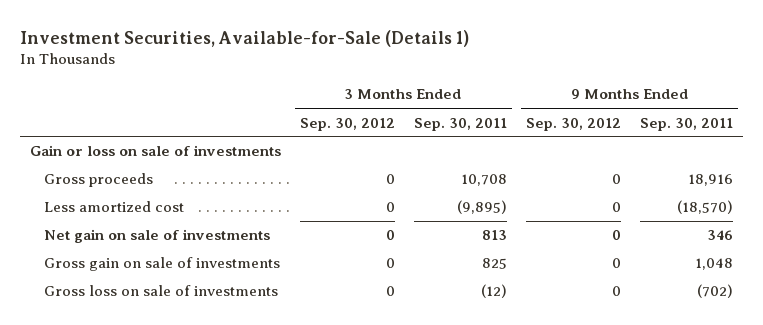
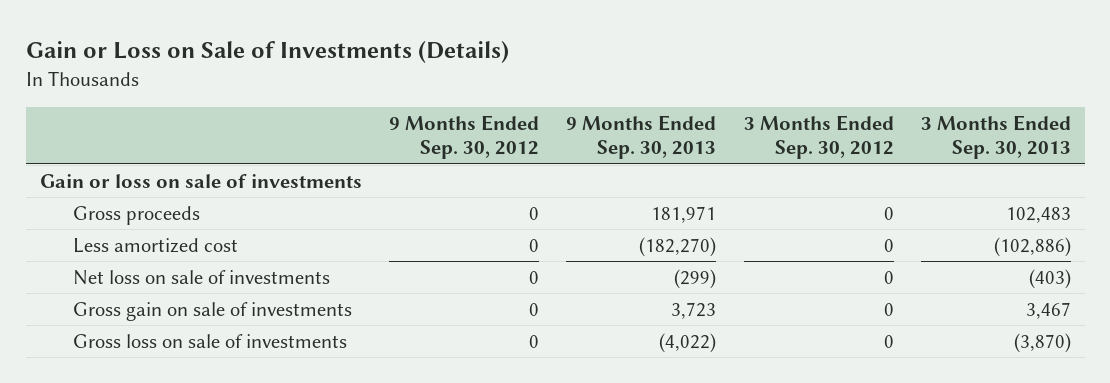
[20,29,470,47] Investment Securities, Available-for-Sale (Details 1) -> [25,41,509,64] Gain or Loss on Sale of Investments (Details)
[414,117,508,131] Sep. 30, 2011 -> none
[640,117,734,131] Sep. 30, 2011 -> none
none -> [566,114,717,160] 9 Months Ended Sep. 30, 2013
none -> [920,114,1071,160] 3 Months Ended Sep. 30, 2013
[44,229,271,244] Net gain on sale of investments -> [72,269,330,285] Net loss on sale of investments

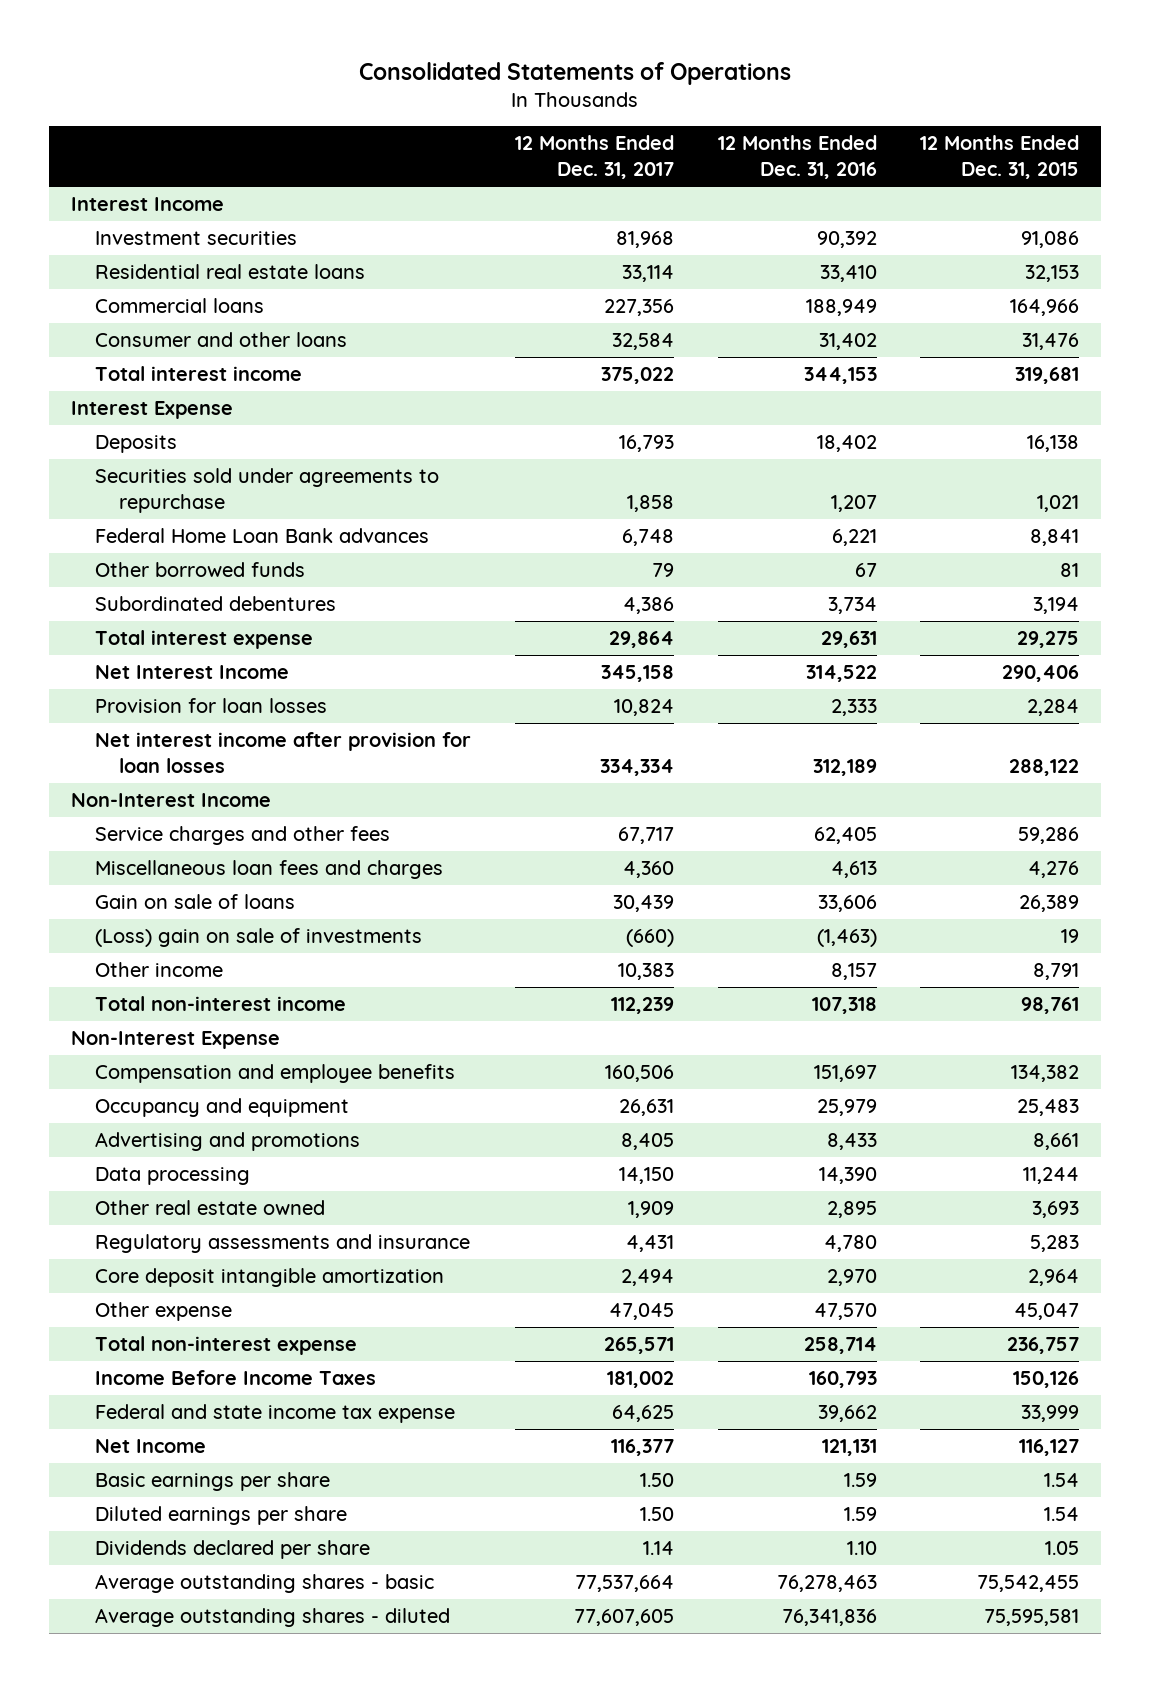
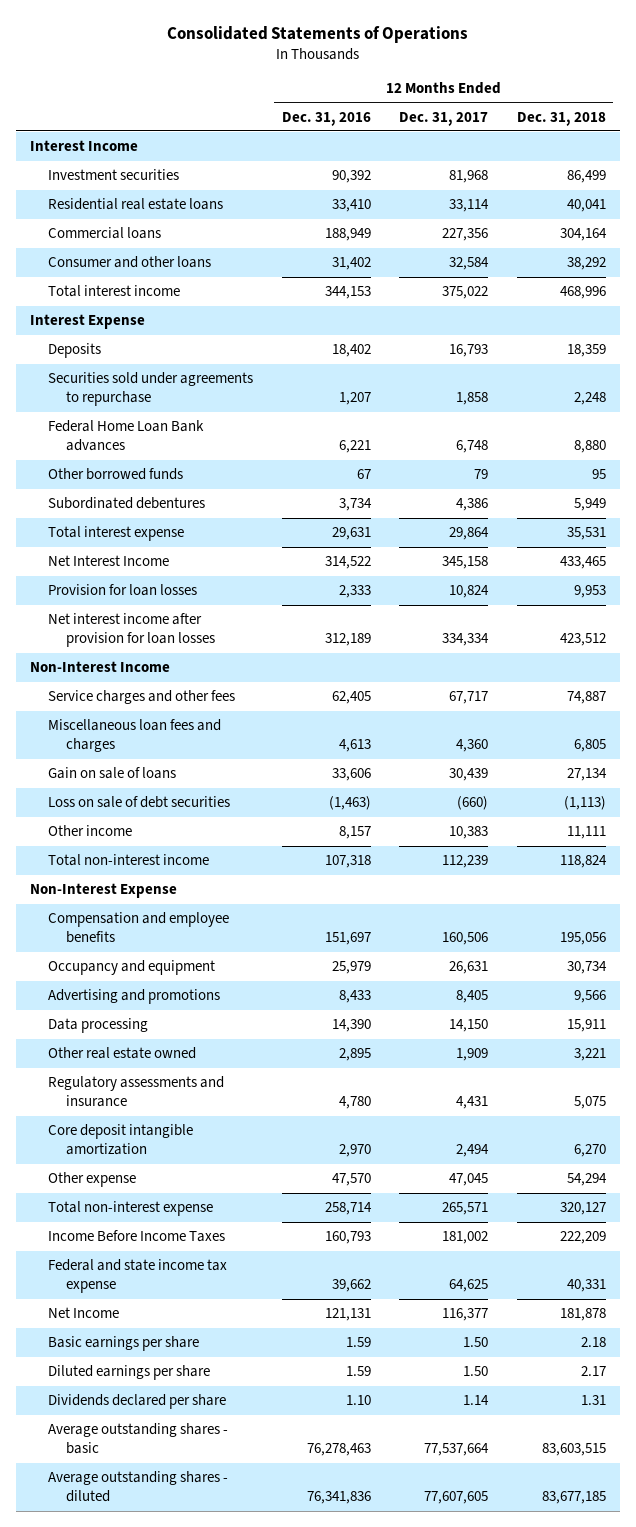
[920,135,1080,180] 12 Months Ended Dec. 31, 2015 -> none
none -> [516,111,606,126] Dec. 31, 2018
[94,927,422,947] (Loss) gain on sale of investments -> [47,796,230,809] Loss on sale of debt securities

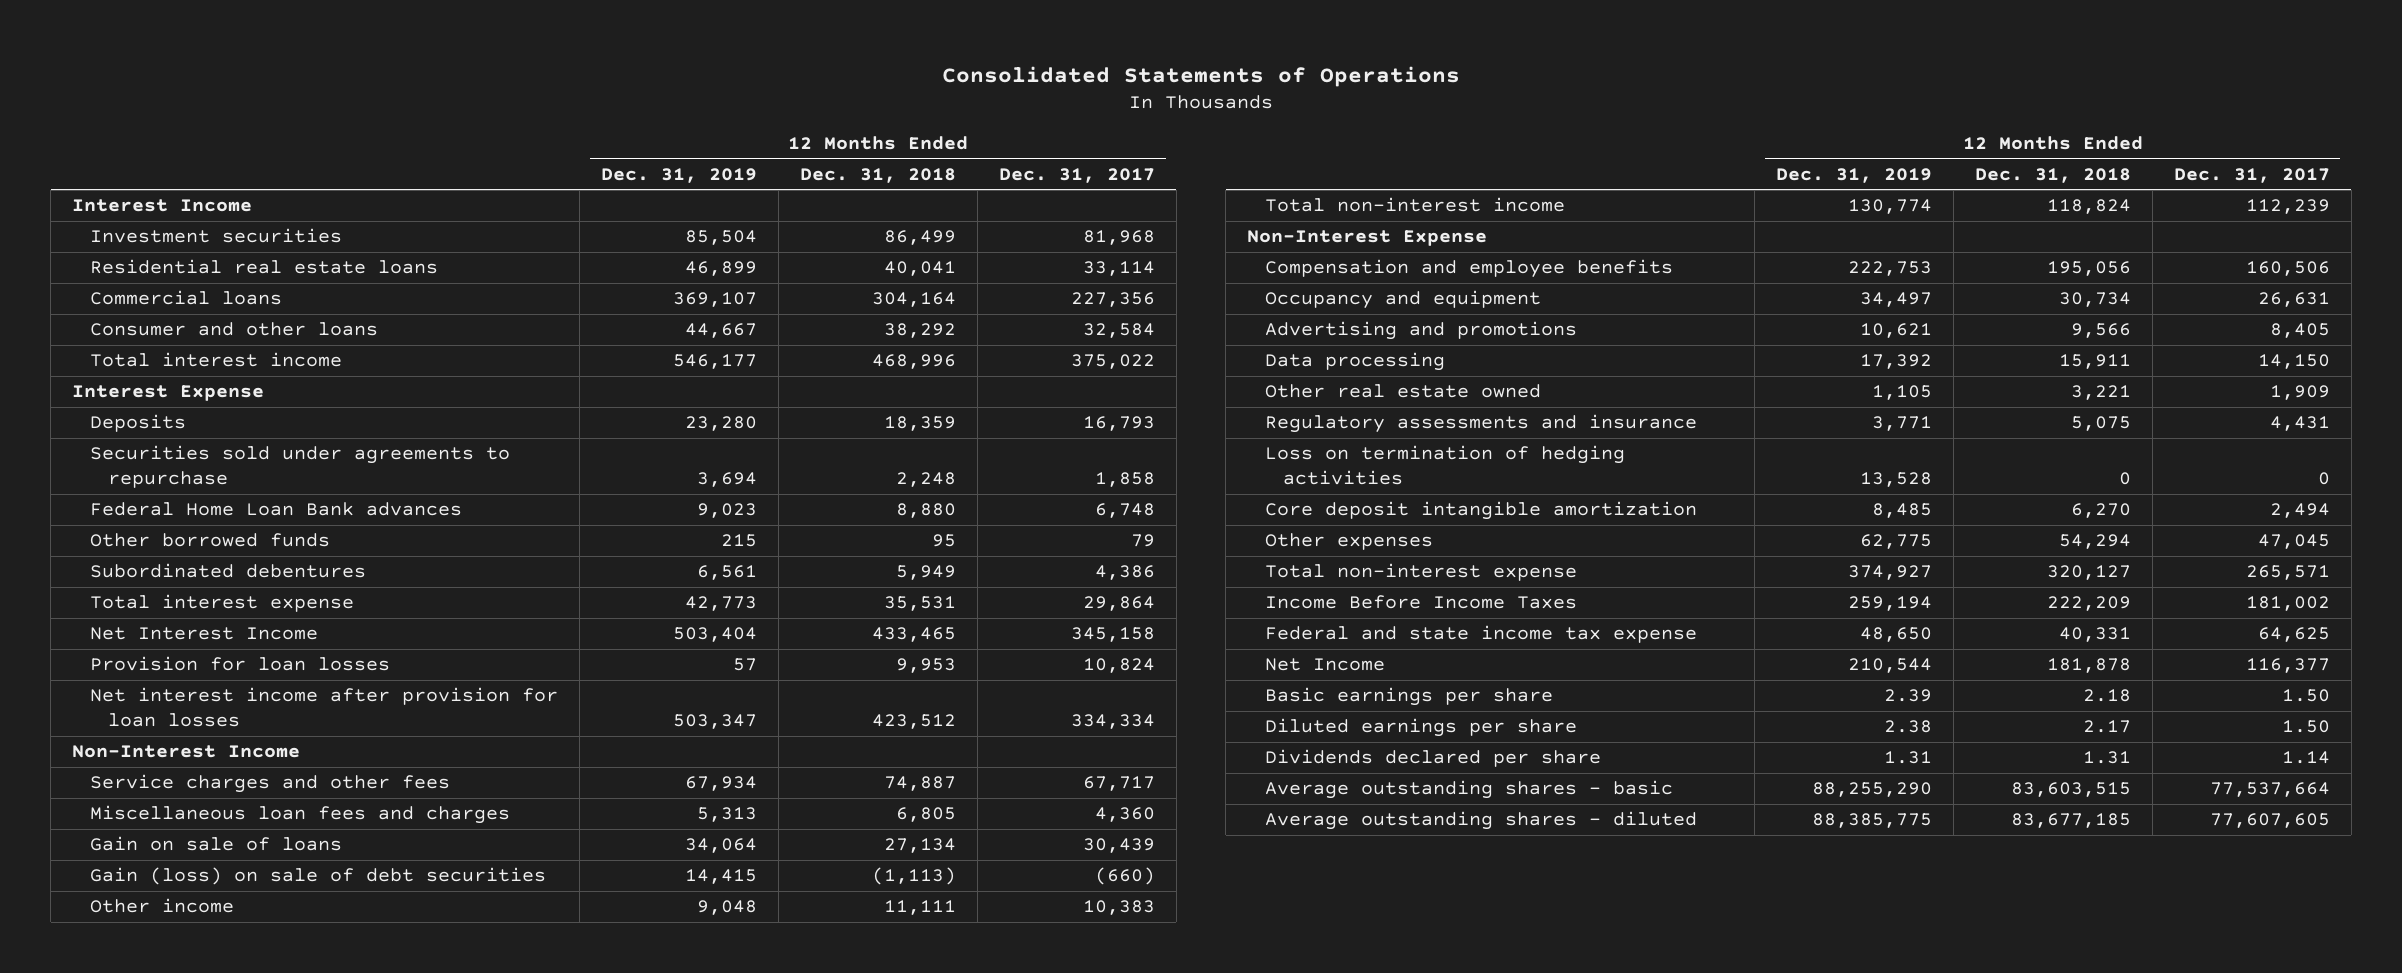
[281,111,371,126] Dec. 31, 2016 -> none
none -> [601,167,758,183] Dec. 31, 2019
[47,796,230,809] Loss on sale of debt securities -> [90,867,547,886] Gain (loss) on sale of debt securities
none -> [1265,445,1626,486] Loss on termination of hedging activities
[47,1172,136,1188] Other expense -> [1265,533,1434,551] Other expenses

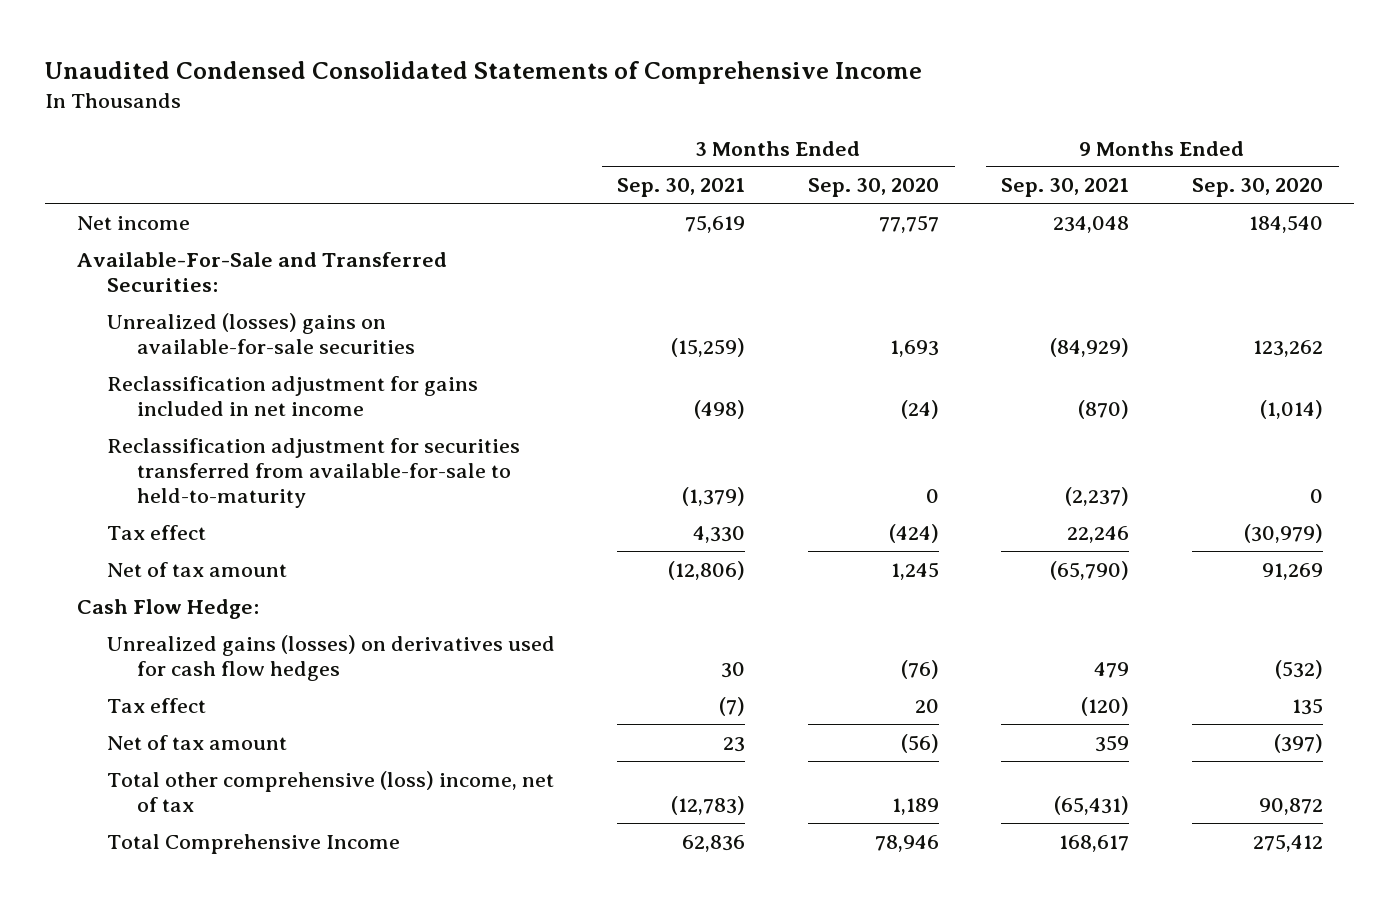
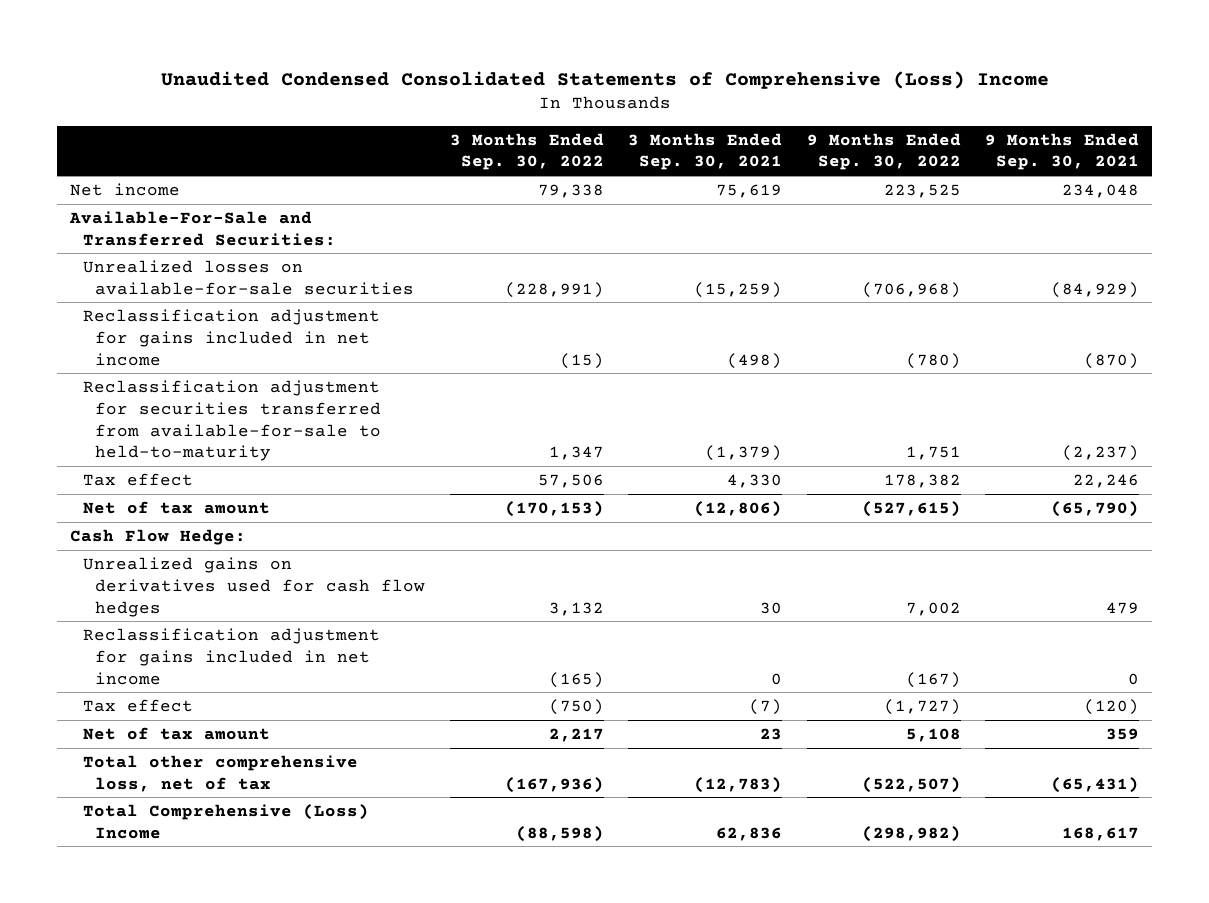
[45,61,923,85] Unaudited Condensed Consolidated Statements of Comprehensive Income -> [160,70,1049,89] Unaudited Condensed Consolidated Statements of Comprehensive (Loss) Income
[807,178,939,198] Sep. 30, 2020 -> none
[1192,178,1324,198] Sep. 30, 2020 -> none
none -> [449,132,604,171] 3 Months Ended Sep. 30, 2022
none -> [806,132,961,171] 9 Months Ended Sep. 30, 2022
[106,312,415,354] Unrealized (losses) gains on available-for-sale securities -> [82,259,415,295] Unrealized losses on available-for-sale securities
[106,634,555,681] Unrealized gains (losses) on derivatives used for cash flow hedges -> [82,556,426,617] Unrealized gains on derivatives used for cash flow hedges
none -> [82,627,380,685] Reclassification adjustment for gains included in net income
[106,770,554,812] Total other comprehensive (loss) income, net of tax -> [82,754,358,792] Total other comprehensive loss, net of tax
[106,833,400,854] Total Comprehensive Income -> [82,803,369,839] Total Comprehensive (Loss) Income

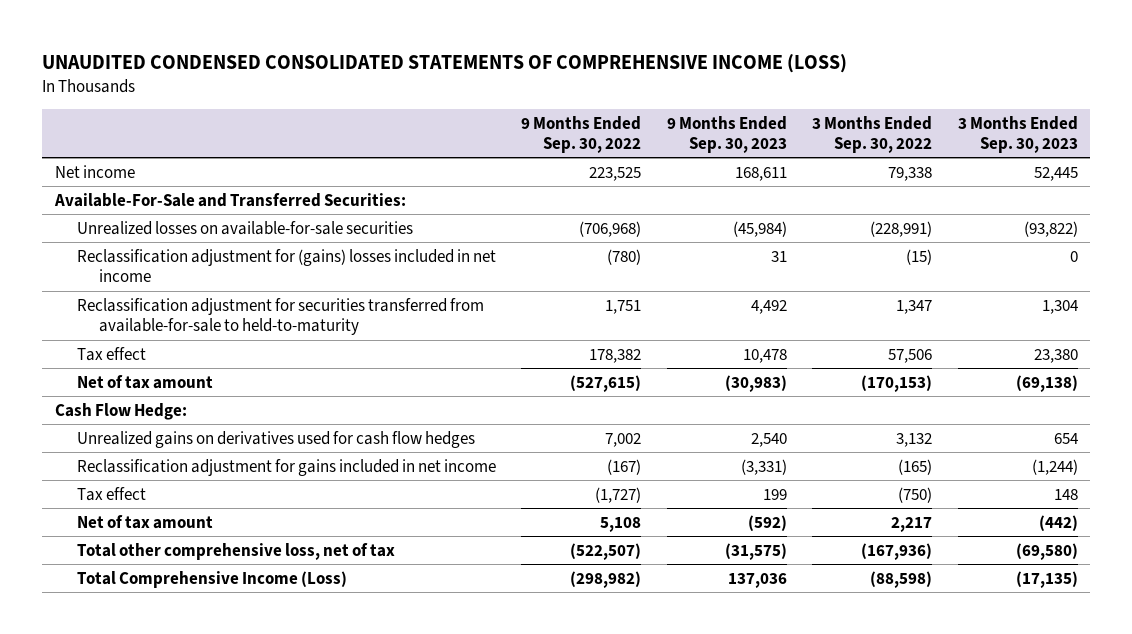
[160,70,1049,89] Unaudited Condensed Consolidated Statements of Comprehensive (Loss) Income -> [41,53,847,73] UNAUDITED CONDENSED CONSOLIDATED STATEMENTS OF COMPREHENSIVE INCOME (LOSS)
[628,132,783,171] 3 Months Ended Sep. 30, 2021 -> none
[985,132,1140,171] 9 Months Ended Sep. 30, 2021 -> none
none -> [666,115,787,153] 9 Months Ended Sep. 30, 2023
none -> [957,115,1078,153] 3 Months Ended Sep. 30, 2023
[82,308,380,366] Reclassification adjustment for gains included in net income -> [76,248,496,282] Reclassification adjustment for (gains) losses included in net income
[82,803,369,839] Total Comprehensive (Loss) Income -> [76,570,347,588] Total Comprehensive Income (Loss)

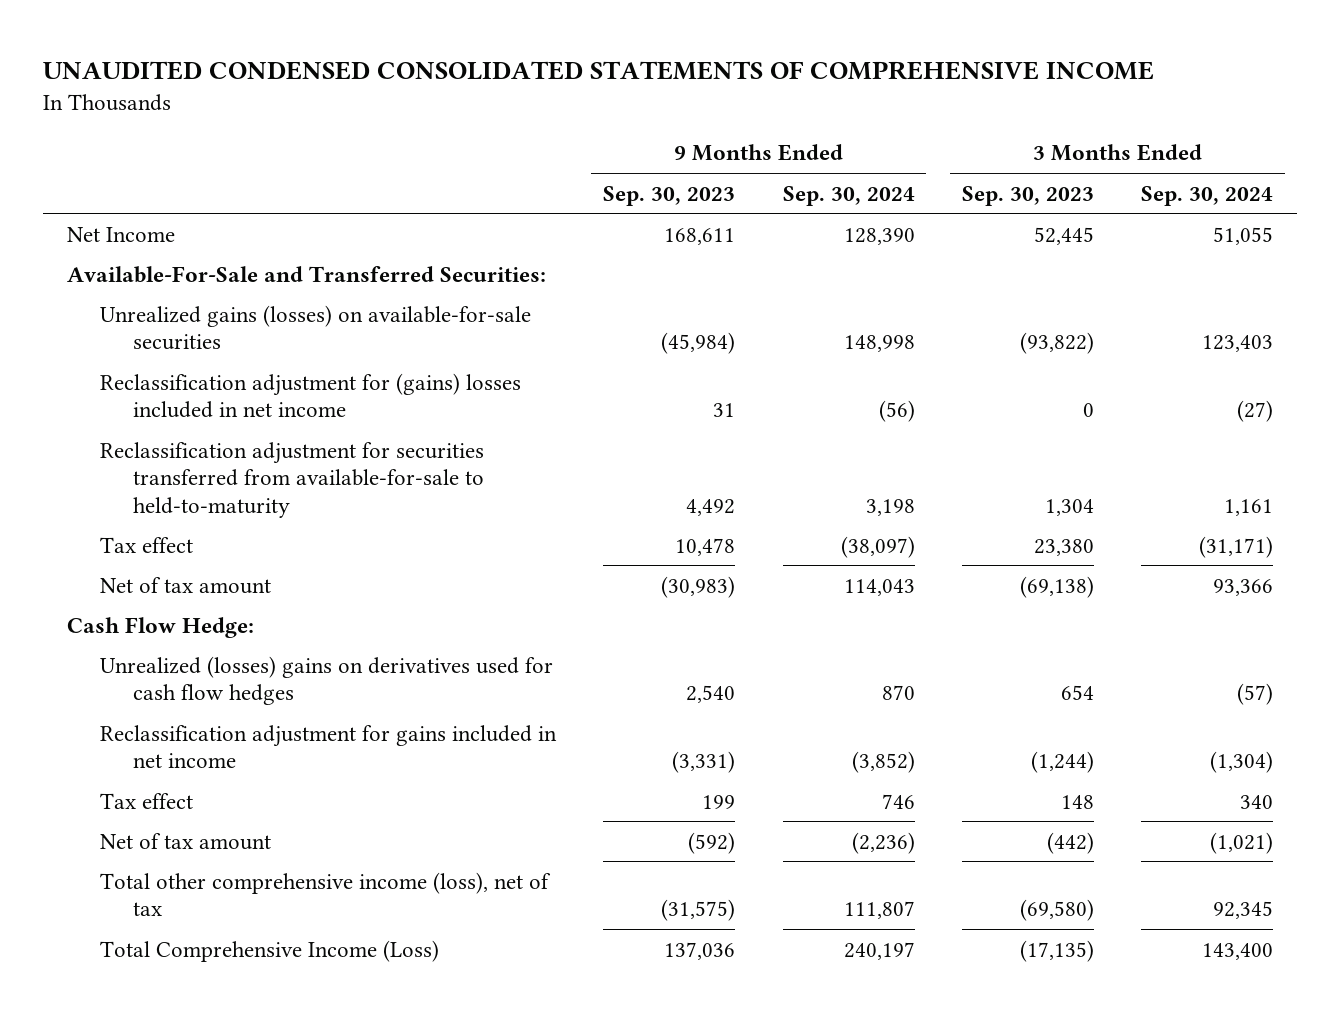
[41,53,847,73] UNAUDITED CONDENSED CONSOLIDATED STATEMENTS OF COMPREHENSIVE INCOME (LOSS) -> [43,60,1155,80] UNAUDITED CONDENSED CONSOLIDATED STATEMENTS OF COMPREHENSIVE INCOME
[521,115,642,153] 9 Months Ended Sep. 30, 2022 -> none
[812,115,933,153] 3 Months Ended Sep. 30, 2022 -> none
none -> [782,185,915,206] Sep. 30, 2024
none -> [1141,185,1274,206] Sep. 30, 2024
[54,164,135,178] Net income -> [66,226,175,242] Net Income
[76,220,413,235] Unrealized losses on available-for-sale securities -> [99,304,531,351] Unrealized gains (losses) on available-for-sale securities
[76,430,475,448] Unrealized gains on derivatives used for cash flow hedges -> [99,655,553,706] Unrealized (losses) gains on derivatives used for cash flow hedges
[76,542,395,560] Total other comprehensive loss, net of tax -> [99,871,551,917] Total other comprehensive income (loss), net of tax

